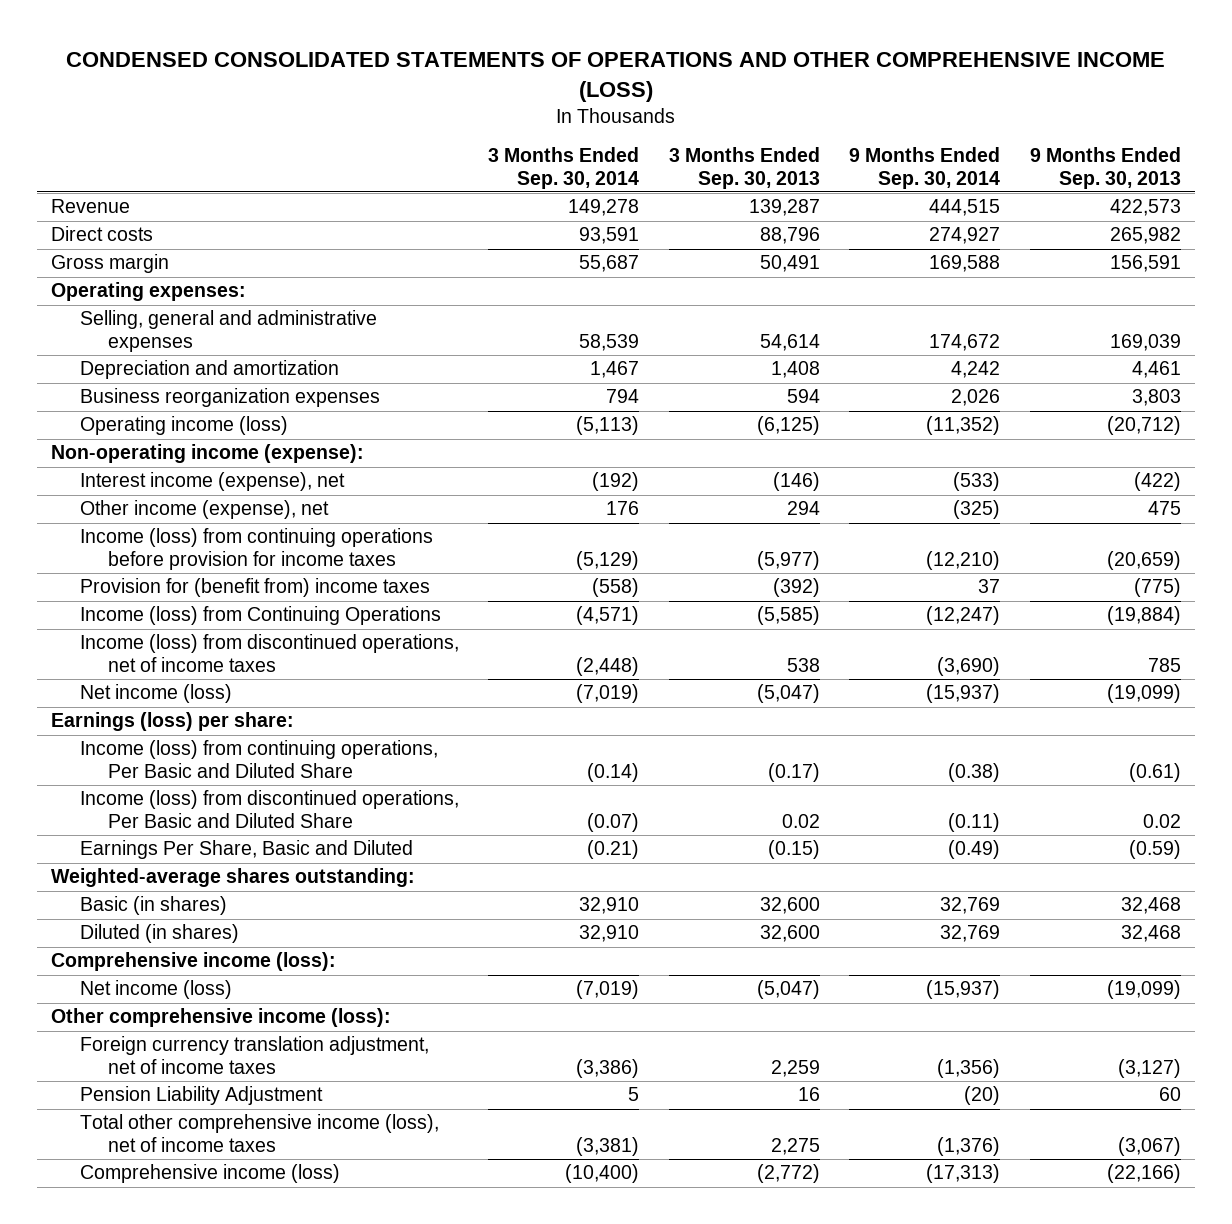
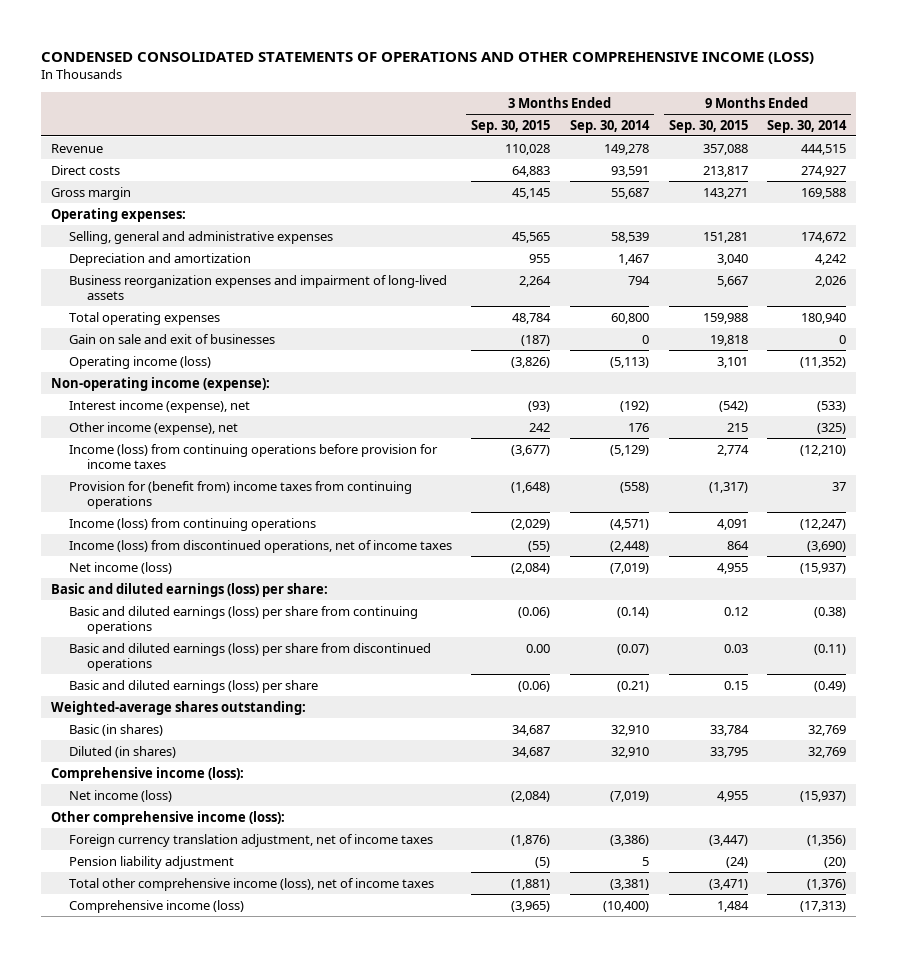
[668,147,820,189] 3 Months Ended Sep. 30, 2013 -> none
[1029,147,1181,189] 9 Months Ended Sep. 30, 2013 -> none
none -> [471,119,551,133] Sep. 30, 2015
none -> [668,119,748,133] Sep. 30, 2015
[79,388,380,408] Business reorganization expenses -> [68,274,447,300] Business reorganization expenses and impairment of long-lived assets
none -> [68,311,220,325] Total operating expenses
none -> [68,333,275,344] Gain on sale and exit of businesses
[79,578,430,598] Provision for (benefit from) income taxes -> [68,480,412,509] Provision for (benefit from) income taxes from continuing operations
[79,606,441,626] Income (loss) from Continuing Operations -> [68,517,316,531] Income (loss) from continuing operations
[51,712,295,732] Earnings (loss) per share: -> [51,582,329,597] Basic and diluted earnings (loss) per share:
[79,740,438,778] Income (loss) from continuing operations, Per Basic and Diluted Share -> [68,605,418,634] Basic and diluted earnings (loss) per share from continuing operations
[79,790,459,828] Income (loss) from discontinued operations, Per Basic and Diluted Share -> [68,642,431,671] Basic and diluted earnings (loss) per share from discontinued operations
[79,840,413,860] Earnings Per Share, Basic and Diluted -> [68,679,318,693] Basic and diluted earnings (loss) per share
[79,1086,323,1106] Pension Liability Adjustment -> [68,855,234,869] Pension liability adjustment

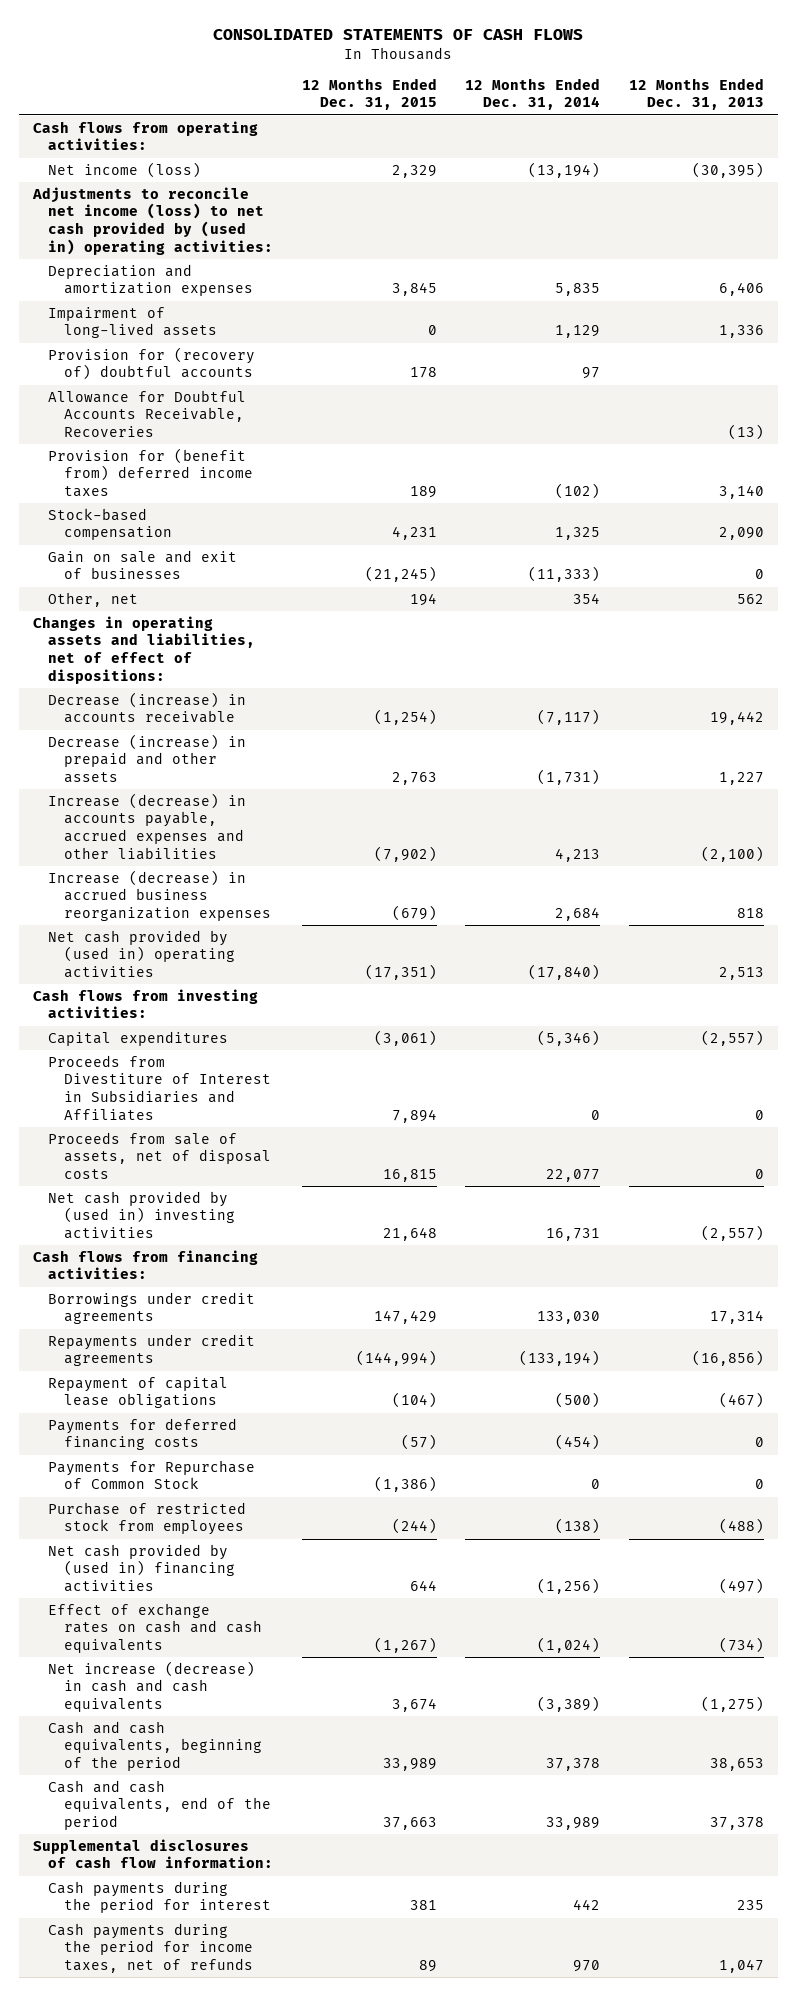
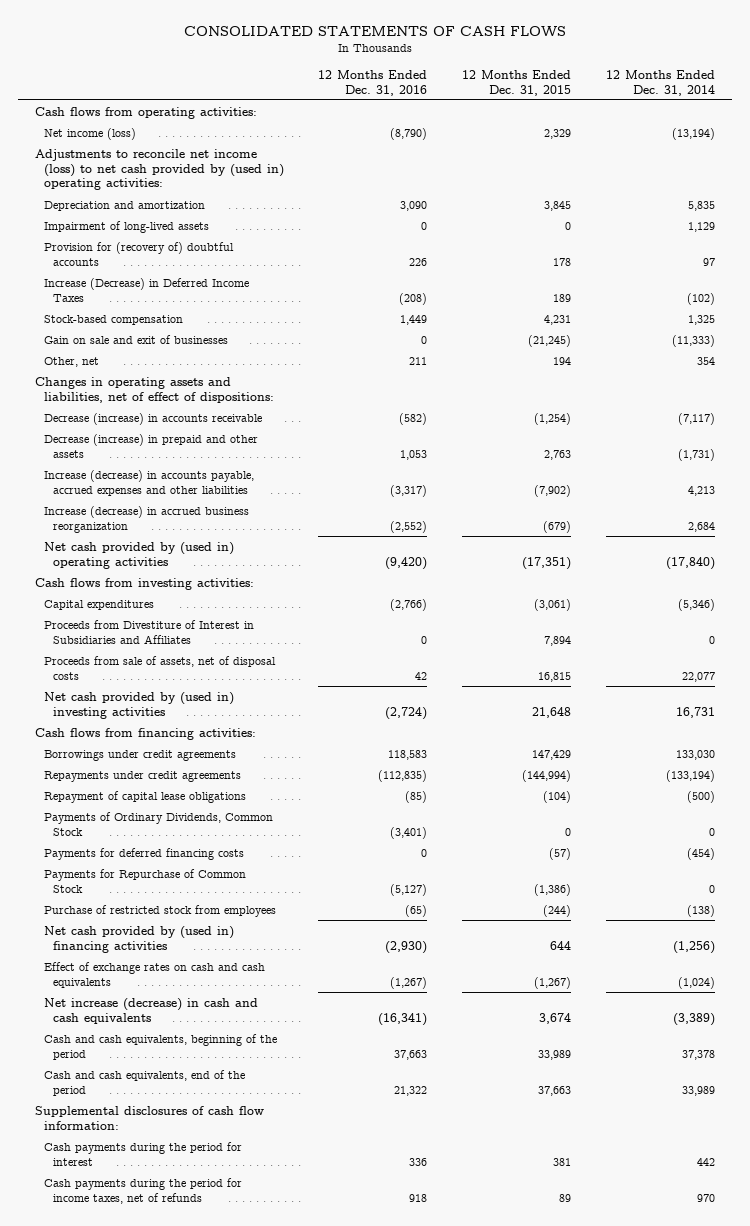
[628,77,764,111] 12 Months Ended Dec. 31, 2013 -> none
none -> [318,69,428,96] 12 Months Ended Dec. 31, 2016
[48,263,253,297] Depreciation and amortization expenses -> [43,200,205,211] Depreciation and amortization
[48,389,247,438] Allowance for Doubtful Accounts Receivable, Recoveries -> none
[48,447,253,498] Provision for (benefit from) deferred income taxes -> [43,277,249,302] Increase (Decrease) in Deferred Income Taxes
[48,869,271,922] Increase (decrease) in accrued business reorganization expenses -> [43,505,249,533] Increase (decrease) in accrued business reorganization
none -> [43,811,273,836] Payments of Ordinary Dividends, Common Stock

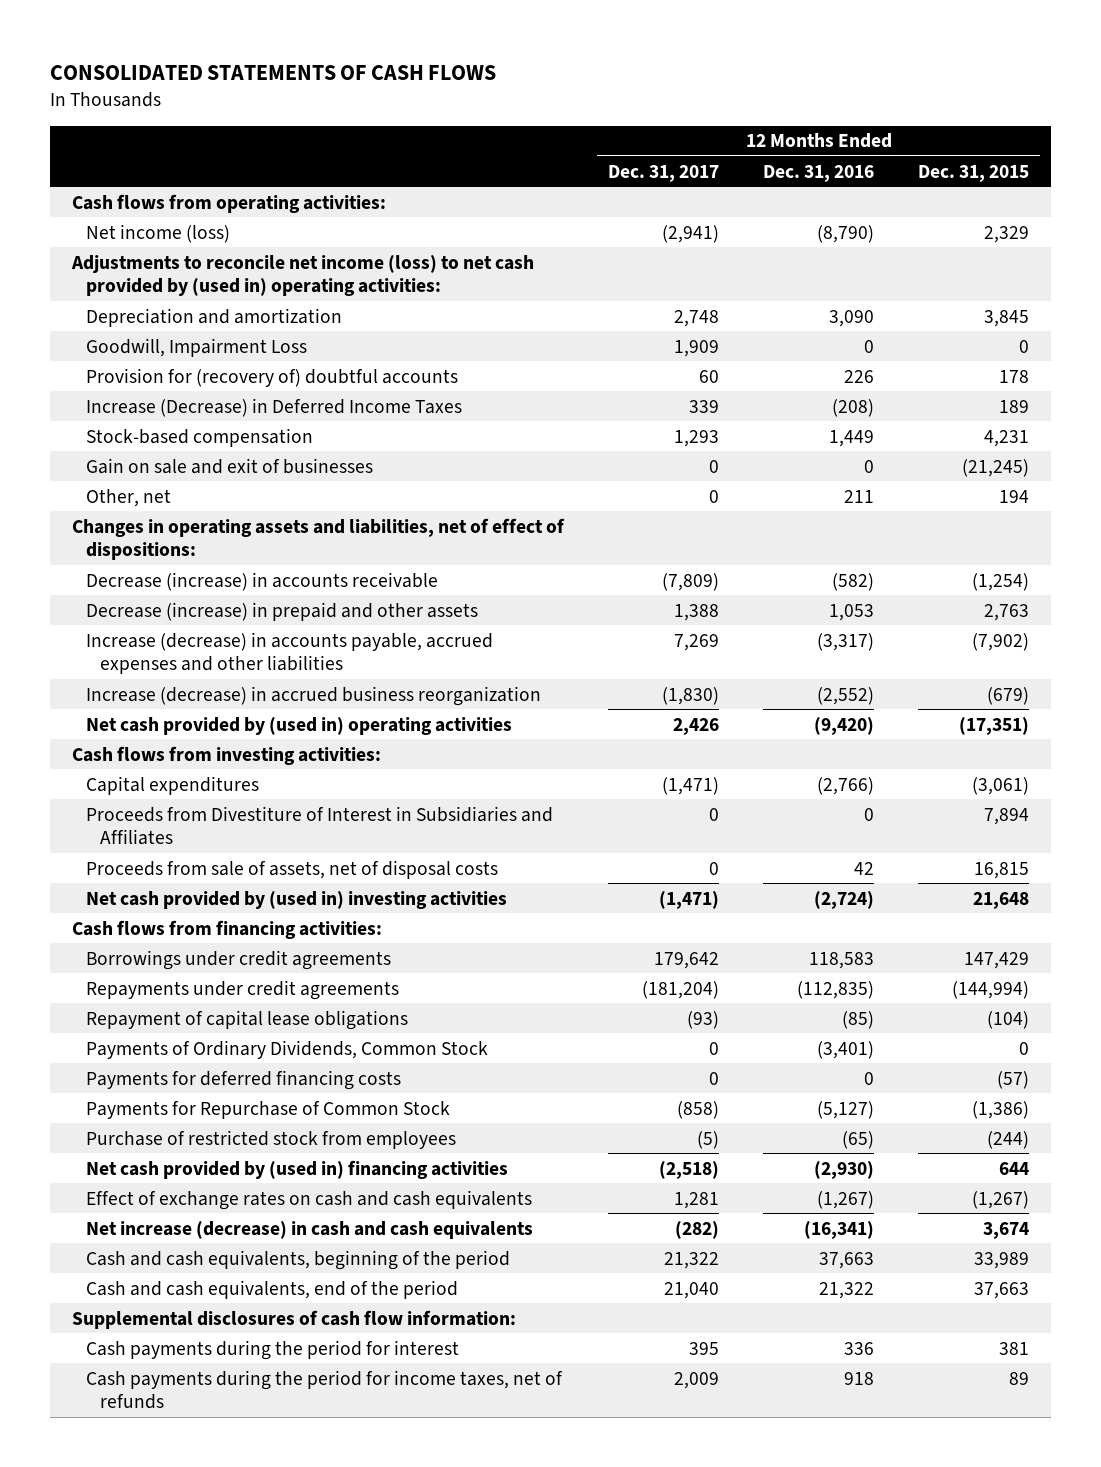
[605,69,715,96] 12 Months Ended Dec. 31, 2014 -> none
none -> [608,164,720,182] Dec. 31, 2017
[43,220,209,233] Impairment of long-lived assets -> none
none -> [86,337,308,357] Goodwill, Impairment Loss

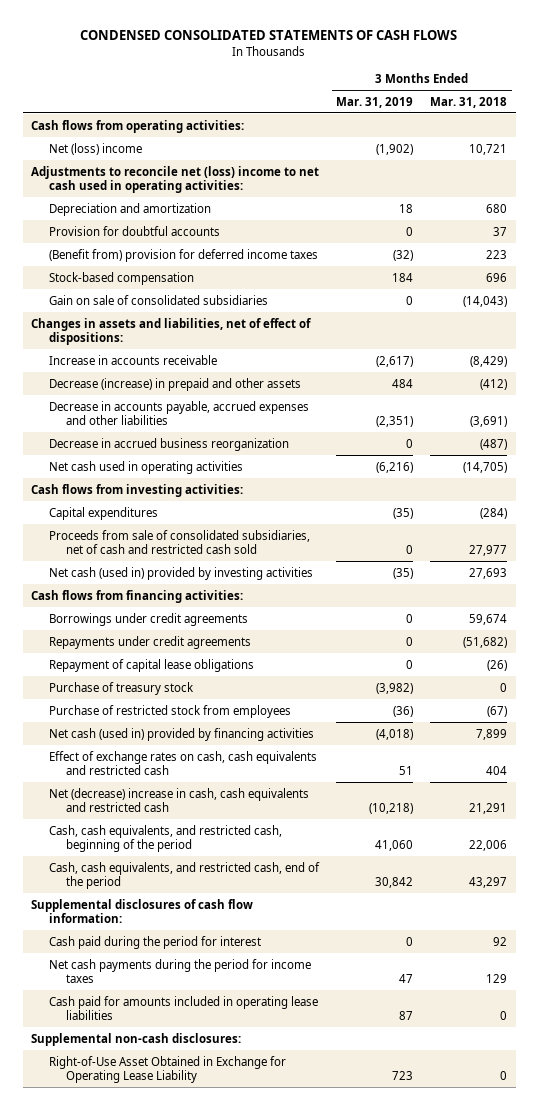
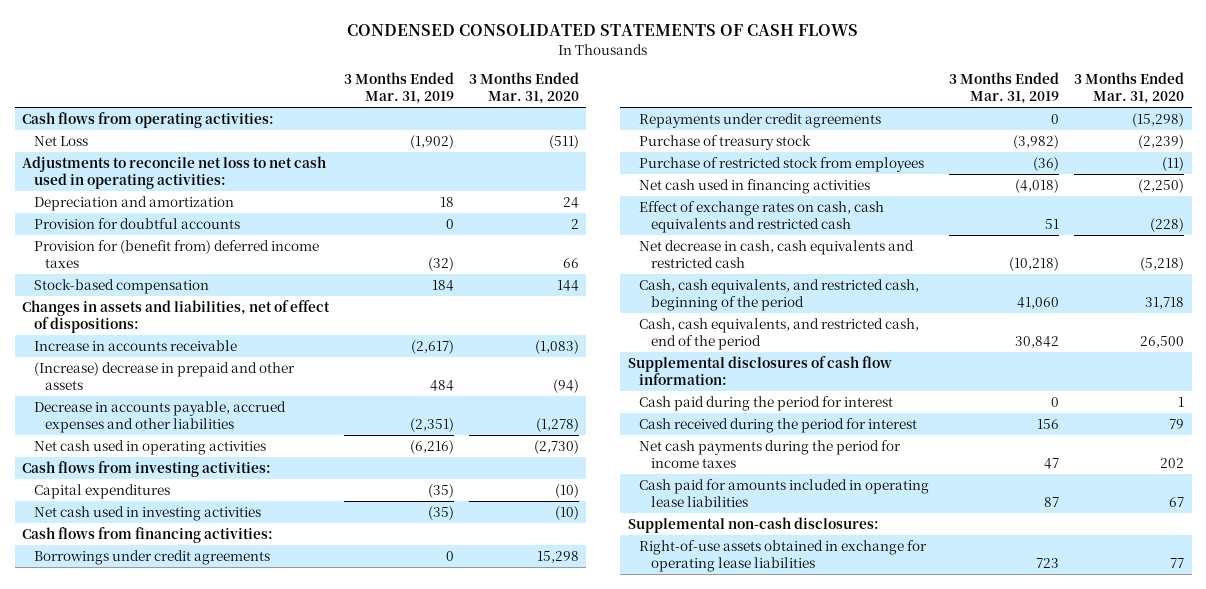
[430,96,508,108] Mar. 31, 2018 -> none
none -> [468,72,579,105] 3 Months Ended Mar. 31, 2020
[48,142,142,155] Net (loss) income -> [33,135,88,146] Net Loss
[31,165,320,193] Adjustments to reconcile net (loss) income to net cash used in operating activities: -> [22,155,327,189] Adjustments to reconcile net loss to net cash used in operating activities:
[48,248,318,262] (Benefit from) provision for deferred income taxes -> [33,239,319,268] Provision for (benefit from) deferred income taxes
[48,294,268,305] Gain on sale of consolidated subsidiaries -> none
[48,377,301,391] Decrease (increase) in prepaid and other assets -> [33,361,295,390] (Increase) decrease in prepaid and other assets
[48,437,289,451] Decrease in accrued business reorganization -> none
[48,529,310,554] Proceeds from sale of consolidated subsidiaries, net of cash and restricted cash sold -> none
[48,566,313,580] Net cash (used in) provided by investing activities -> [33,505,261,521] Net cash used in investing activities
[48,658,254,672] Repayment of capital lease obligations -> none
[48,727,314,741] Net cash (used in) provided by financing activities -> [639,178,871,194] Net cash used in financing activities
[48,787,309,812] Net (decrease) increase in cash, cash equivalents and restricted cash -> [639,239,915,268] Net decrease in cash, cash equivalents and restricted cash
none -> [639,417,918,433] Cash received during the period for interest
[48,1055,286,1083] Right-of-Use Asset Obtained in Exchange for Operating Lease Liability -> [639,539,928,572] Right-of-use assets obtained in exchange for operating lease liabilities

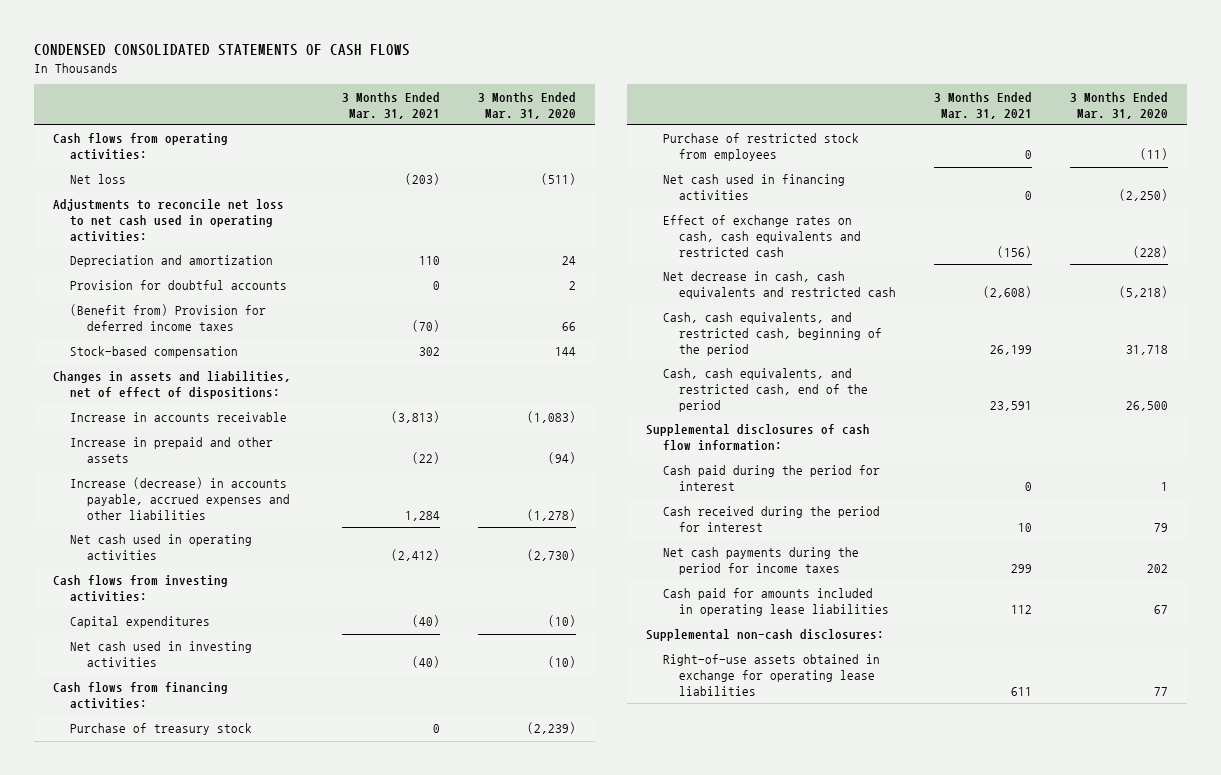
[343,72,454,105] 3 Months Ended Mar. 31, 2019 -> none
none -> [341,91,440,119] 3 Months Ended Mar. 31, 2021
[33,135,88,146] Net Loss -> [70,174,127,185] Net loss
[33,239,319,268] Provision for (benefit from) deferred income taxes -> [70,304,267,332] (Benefit from) Provision for deferred income taxes
[33,361,295,390] (Increase) decrease in prepaid and other assets -> [70,437,274,464] Increase in prepaid and other assets
[33,400,286,433] Decrease in accounts payable, accrued expenses and other liabilities -> [70,477,291,521] Increase (decrease) in accounts payable, accrued expenses and other liabilities
[33,549,270,565] Borrowings under credit agreements -> none
[639,112,882,128] Repayments under credit agreements -> none

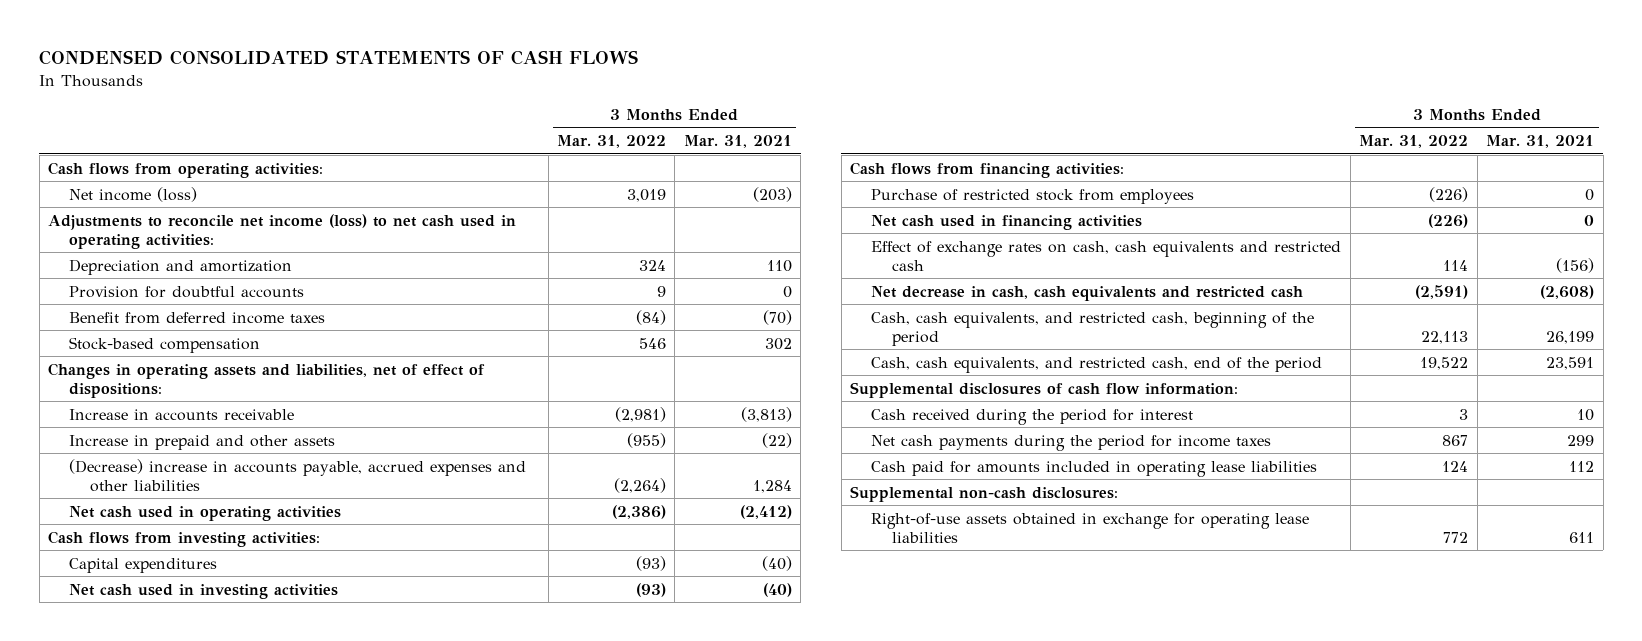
[477,91,576,119] 3 Months Ended Mar. 31, 2020 -> none
none -> [557,135,667,149] Mar. 31, 2022
[70,174,127,185] Net loss -> [69,186,198,202] Net income (loss)
[53,199,285,243] Adjustments to reconcile net loss to net cash used in operating activities: -> [48,213,517,250] Adjustments to reconcile net income (loss) to net cash used in operating activities:
[70,304,267,332] (Benefit from) Provision for deferred income taxes -> [69,311,326,324] Benefit from deferred income taxes
[53,371,292,400] Changes in assets and liabilities, net of effect of dispositions: -> [48,362,486,399] Changes in operating assets and liabilities, net of effect of dispositions:
[70,477,291,521] Increase (decrease) in accounts payable, accrued expenses and other liabilities -> [69,458,527,493] (Decrease) increase in accounts payable, accrued expenses and other liabilities
[70,723,253,736] Purchase of treasury stock -> none
[662,465,880,492] Cash paid during the period for interest -> none

